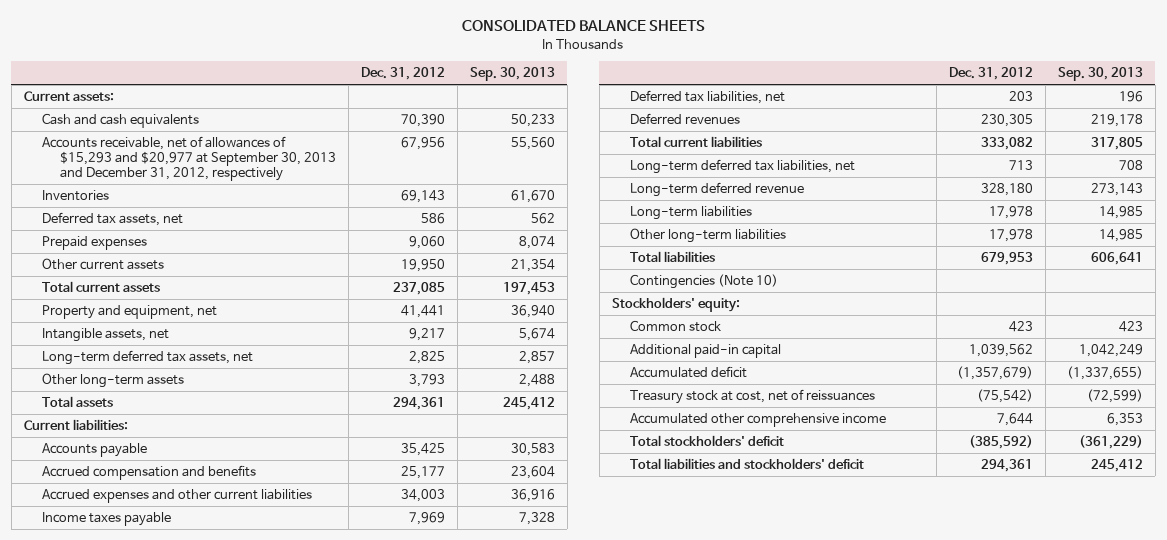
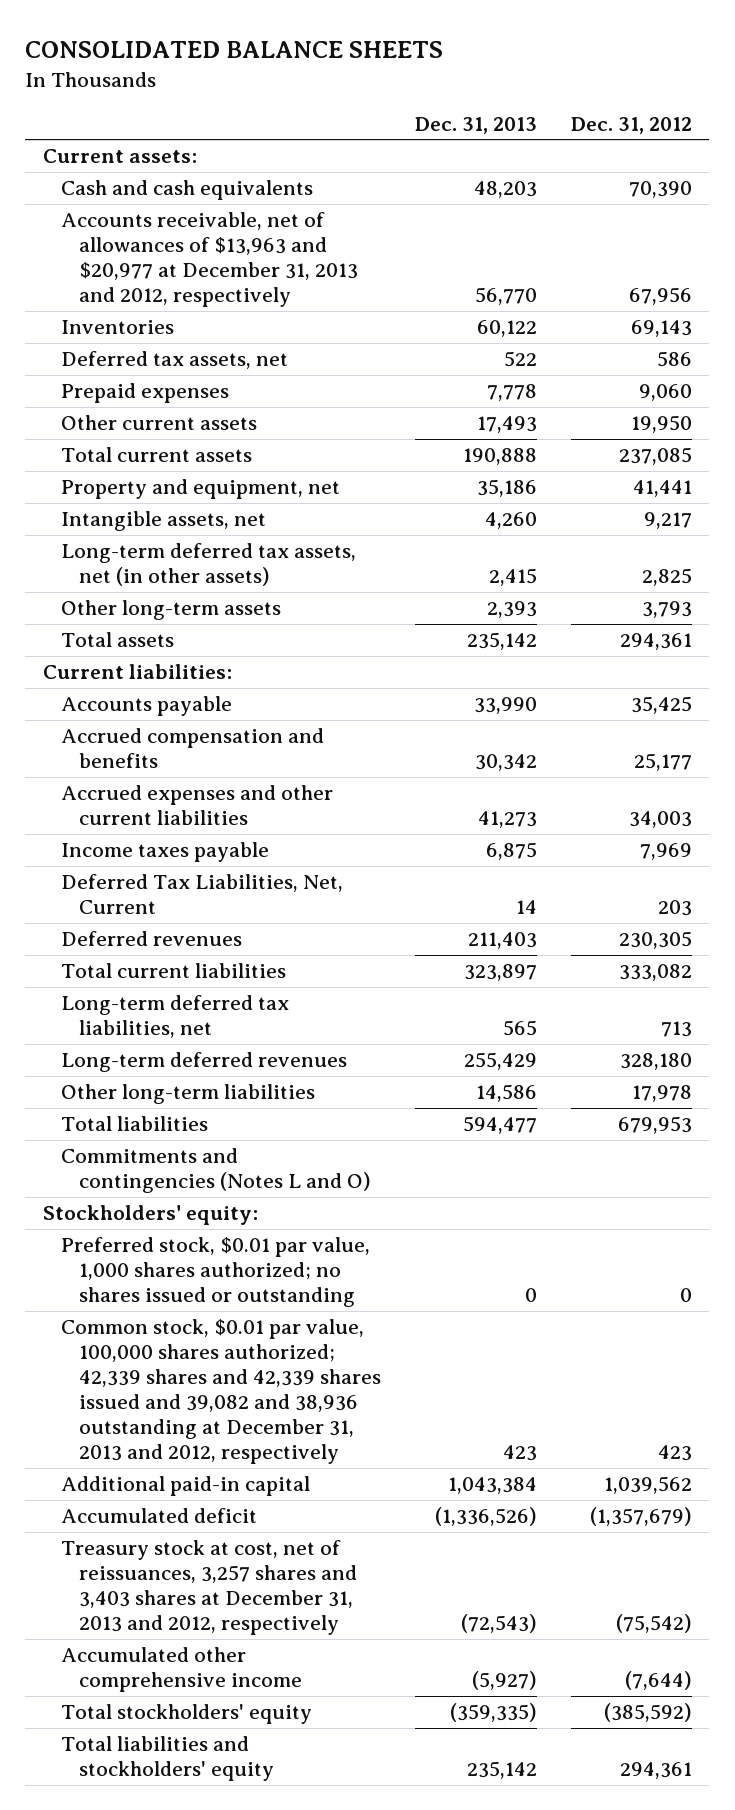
[469,67,555,82] Sep. 30, 2013 -> none
none -> [415,116,538,134] Dec. 31, 2013
[41,136,336,182] Accounts receivable, net of allowances of $15,293 and $20,977 at September 30, 2013 and December 31, 2012, respectively -> [60,212,358,308] Accounts receivable, net of allowances of $13,963 and $20,977 at December 31, 2013 and 2012, respectively
[41,350,253,366] Long-term deferred tax assets, net -> [60,543,356,587] Long-term deferred tax assets, net (in other assets)
[630,90,786,105] Deferred tax liabilities, net -> [60,874,343,915] Deferred Tax Liabilities, Net, Current
[630,206,753,221] Long-term liabilities -> none
[630,182,805,198] Long-term deferred revenue -> [60,1052,347,1073] Long-term deferred revenues
[630,274,779,290] Contingencies (Note 10) -> [60,1148,371,1194] Commitments and contingencies (Notes L and O)
none -> [60,1237,370,1308] Preferred stock, $0.01 par value, 1,000 shares authorized; no shares issued or outstanding
[630,320,722,333] Common stock -> [60,1319,381,1465] Common stock, $0.01 par value, 100,000 shares authorized; 42,339 shares and 42,339 shares issued and 39,082 and 38,936 outstanding at December 31, 2013 and 2012, respectively
[630,389,876,405] Treasury stock at cost, net of reissuances -> [60,1540,357,1636] Treasury stock at cost, net of reissuances, 3,257 shares and 3,403 shares at December 31, 2013 and 2012, respectively
[997,413,1034,427] 7,644 -> [625,1671,693,1691] (7,644)
[630,435,785,447] Total stockholders' deficit -> [60,1704,312,1725] Total stockholders' equity
[630,458,865,470] Total liabilities and stockholders' deficit -> [60,1736,274,1782] Total liabilities and stockholders' equity

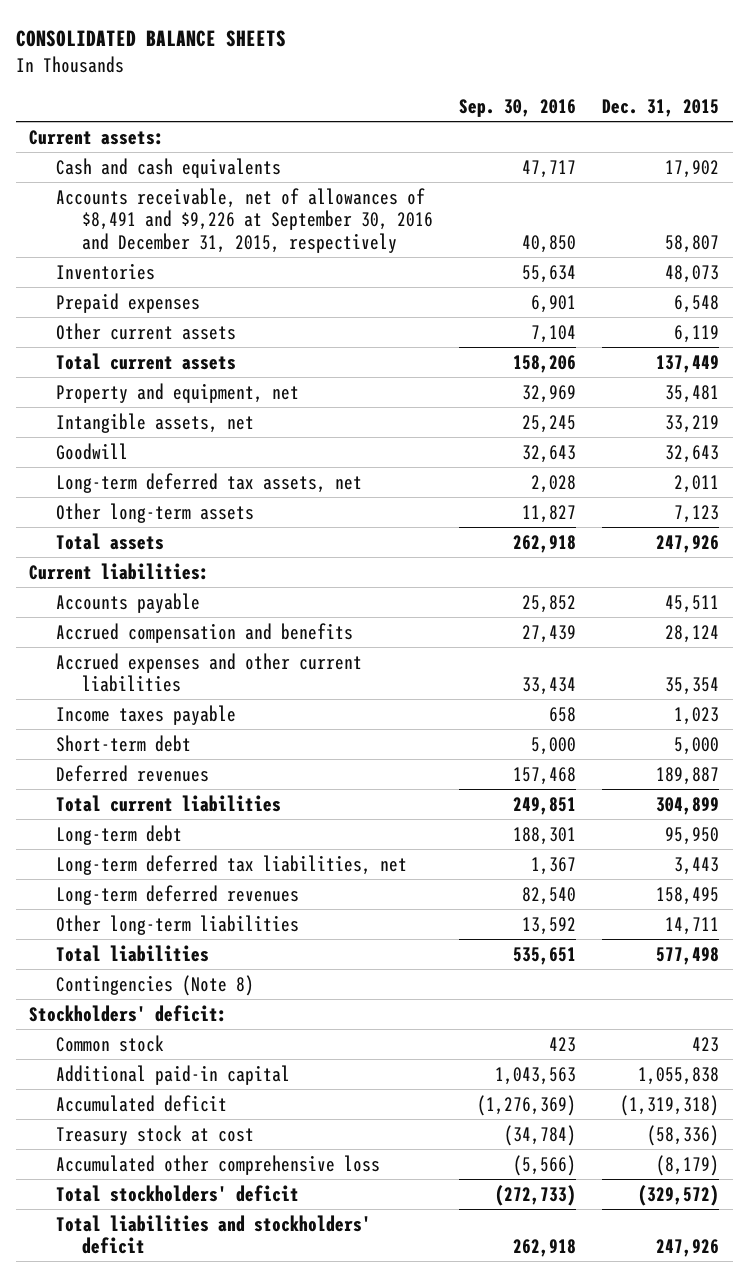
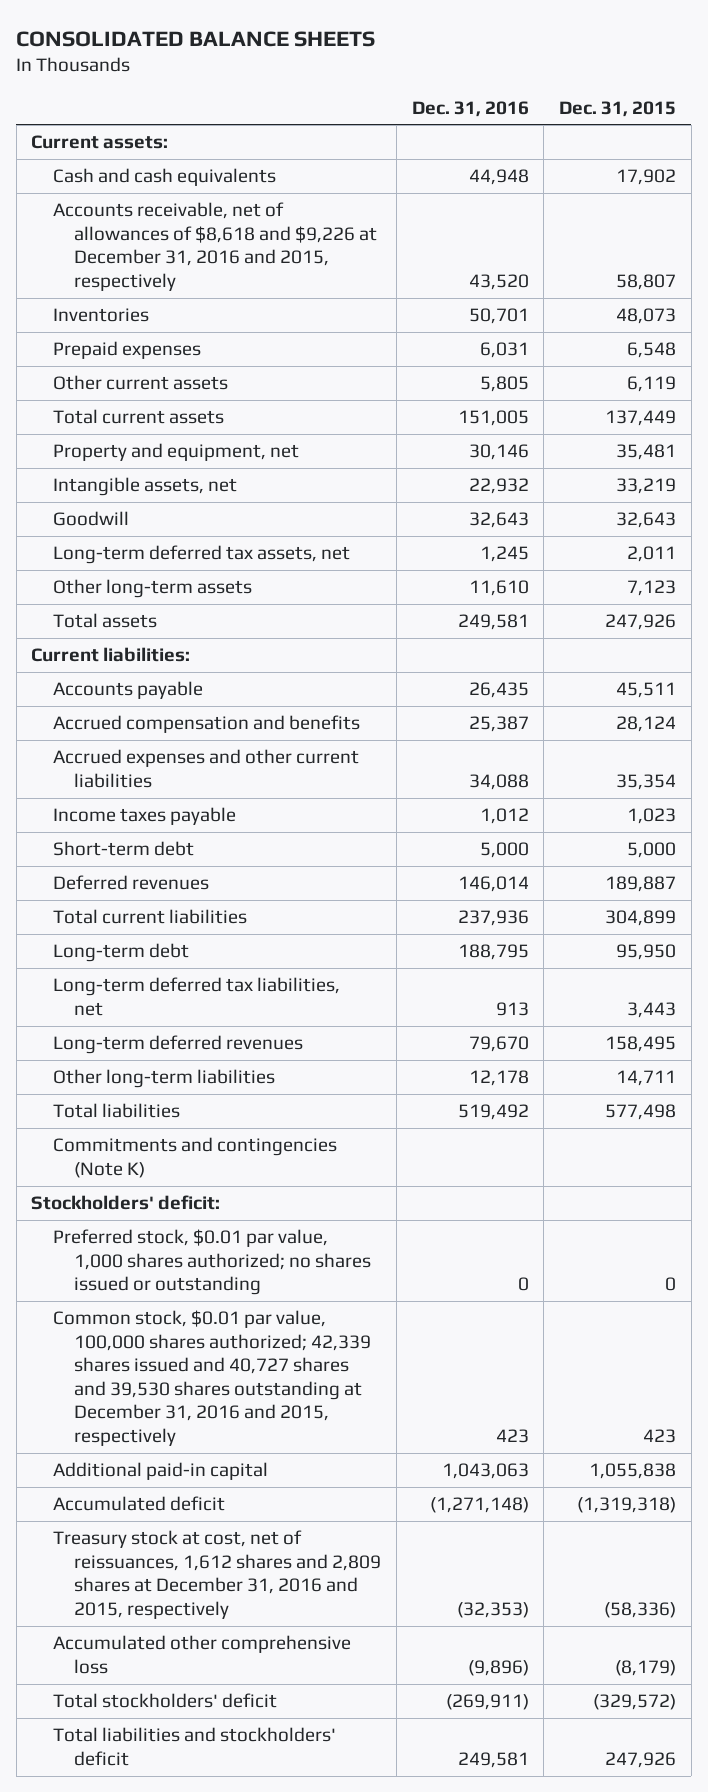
[459,99,577,118] Sep. 30, 2016 -> none
none -> [411,100,529,117] Dec. 31, 2016
[55,187,434,253] Accounts receivable, net of allowances of $8,491 and $9,226 at September 30, 2016 and December 31, 2015, respectively -> [52,202,378,291] Accounts receivable, net of allowances of $8,618 and $9,226 at December 31, 2016 and 2015, respectively
[55,974,254,996] Contingencies (Note 8) -> [52,1137,337,1178] Commitments and contingencies (Note K)
none -> [52,1229,372,1296] Preferred stock, $0.01 par value, 1,000 shares authorized; no shares issued or outstanding
[55,1034,164,1052] Common stock -> [52,1310,372,1446] Common stock, $0.01 par value, 100,000 shares authorized; 42,339 shares issued and 40,727 shares and 39,530 shares outstanding at December 31, 2016 and 2015, respectively
[55,1124,254,1145] Treasury stock at cost -> [52,1530,382,1619] Treasury stock at cost, net of reissuances, 1,612 shares and 2,809 shares at December 31, 2016 and 2015, respectively

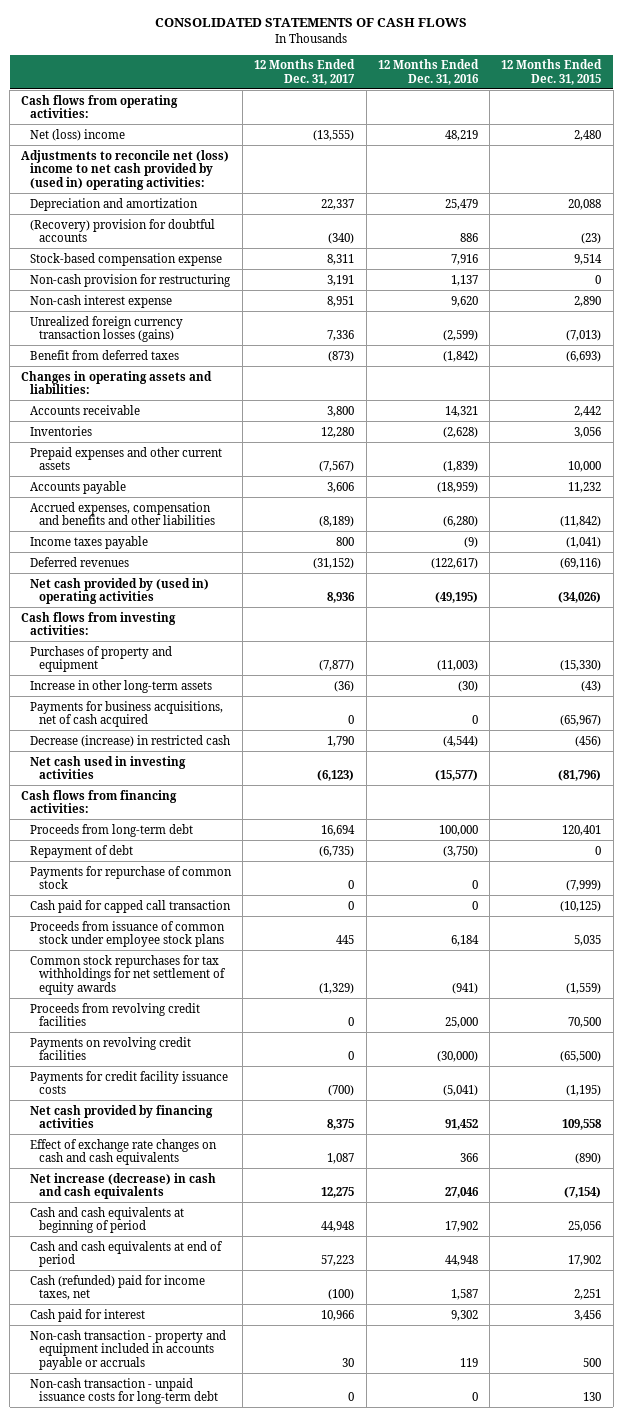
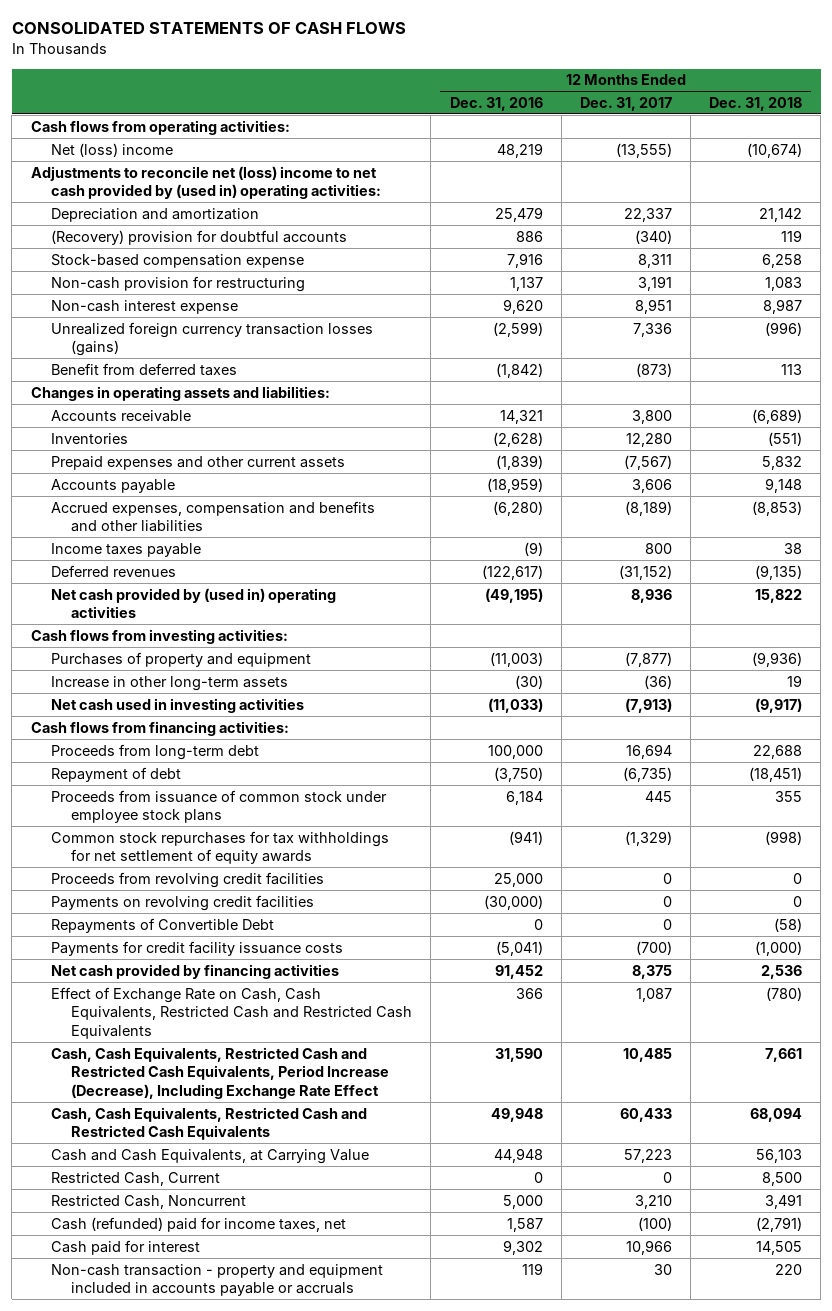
[501,59,603,85] 12 Months Ended Dec. 31, 2015 -> none
none -> [708,96,802,111] Dec. 31, 2018
[29,700,223,728] Payments for business acquisitions, net of cash acquired -> none
[29,734,230,747] Decrease (increase) in restricted cash -> none
[317,770,355,782] (6,123) -> [624,697,672,713] (7,913)
[434,770,478,782] (15,577) -> [487,697,543,713] (11,033)
[29,865,232,890] Payments for repurchase of common stock -> none
[29,899,231,913] Cash paid for capped call transaction -> none
none -> [50,917,274,933] Repayments of Convertible Debt
[29,1172,216,1200] Net increase (decrease) in cash and cash equivalents -> none
[29,1240,223,1268] Cash and cash equivalents at end of period -> none
[29,1138,217,1166] Effect of exchange rate changes on cash and cash equivalents -> [50,986,413,1040] Effect of Exchange Rate on Cash, Cash Equivalents, Restricted Cash and Restricted Cash Equivalents
none -> [50,1046,390,1100] Cash, Cash Equivalents, Restricted Cash and Restricted Cash Equivalents, Period Increase (Decrease), Including Exchange Rate Effect
none -> [50,1106,367,1141] Cash, Cash Equivalents, Restricted Cash and Restricted Cash Equivalents
[29,1206,184,1234] Cash and cash equivalents at beginning of period -> [50,1148,369,1164] Cash and Cash Equivalents, at Carrying Value
[321,1221,355,1233] 44,948 -> [623,1148,672,1163] 57,223
[444,1221,478,1233] 17,902 -> [493,1147,543,1163] 44,948
none -> [50,1171,220,1186] Restricted Cash, Current
none -> [50,1194,246,1209] Restricted Cash, Noncurrent
[29,1377,218,1405] Non-cash transaction - unpaid issuance costs for long-term debt -> none

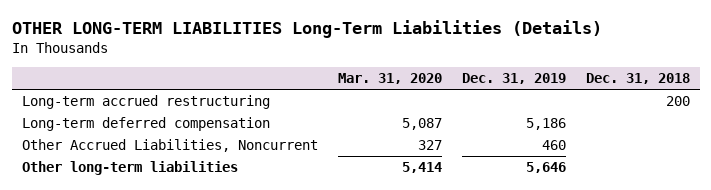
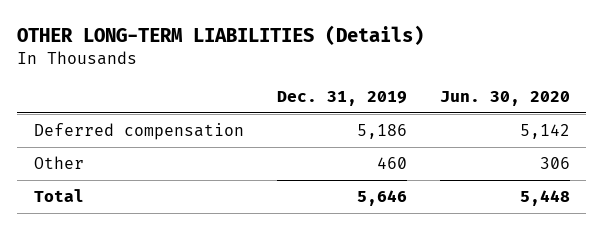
[11,19,602,38] OTHER LONG-TERM LIABILITIES Long-Term Liabilities (Details) -> [17,25,425,46] OTHER LONG-TERM LIABILITIES (Details)
[337,73,442,85] Mar. 31, 2020 -> none
[585,73,690,85] Dec. 31, 2018 -> none
none -> [439,91,570,107] Jun. 30, 2020
[21,95,270,110] Long-term accrued restructuring -> none
[21,117,270,132] Long-term deferred compensation -> [33,122,244,140] Deferred compensation
[21,139,318,153] Other Accrued Liabilities, Noncurrent -> [33,155,84,169] Other
[21,161,238,176] Other long-term liabilities -> [33,188,84,202] Total

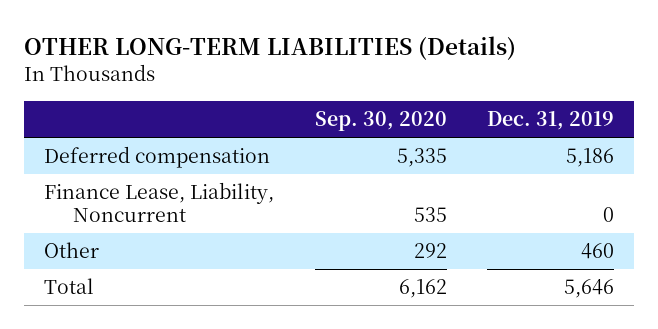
[439,91,570,107] Jun. 30, 2020 -> none
none -> [314,111,447,132] Sep. 30, 2020
none -> [44,182,275,223] Finance Lease, Liability, Noncurrent

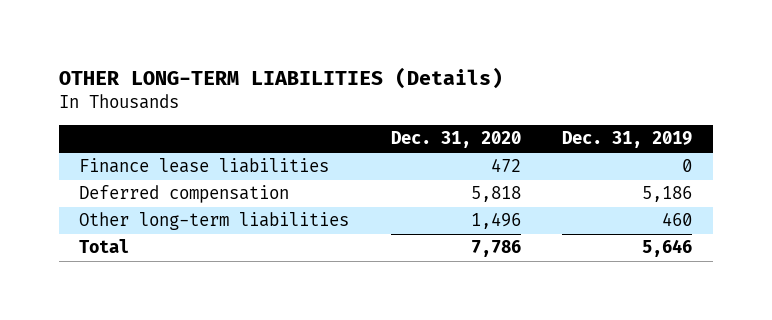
[314,111,447,132] Sep. 30, 2020 -> none
none -> [390,131,521,149] Dec. 31, 2020
none -> [79,158,330,174] Finance lease liabilities
[44,182,275,223] Finance Lease, Liability, Noncurrent -> none
[44,242,100,259] Other -> none
none -> [79,212,350,231] Other long-term liabilities

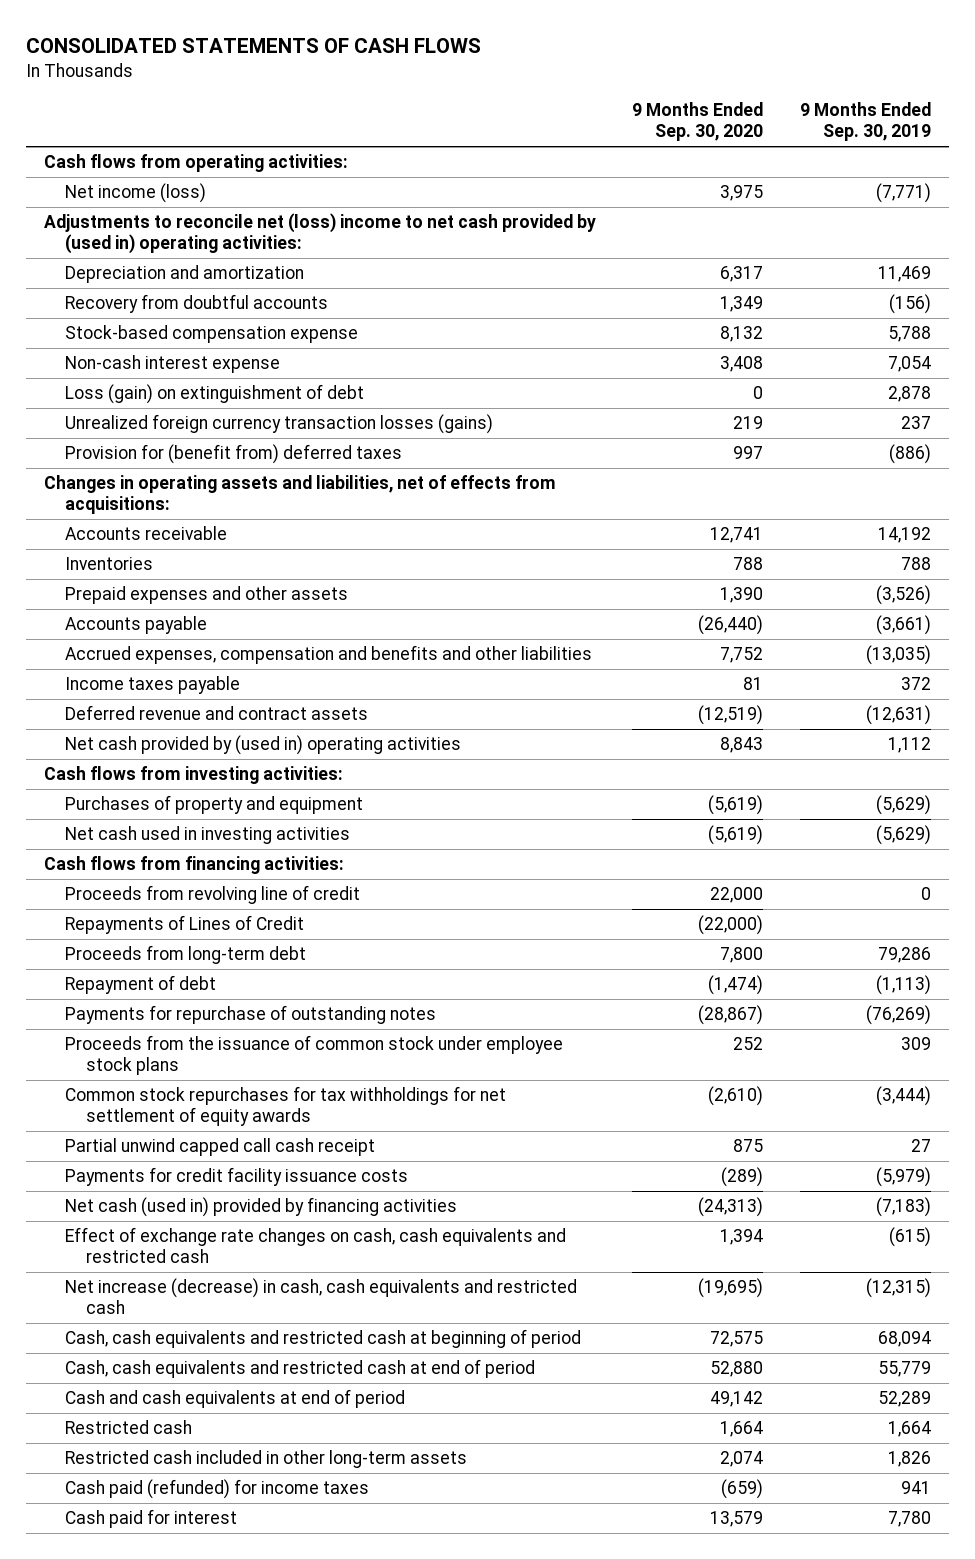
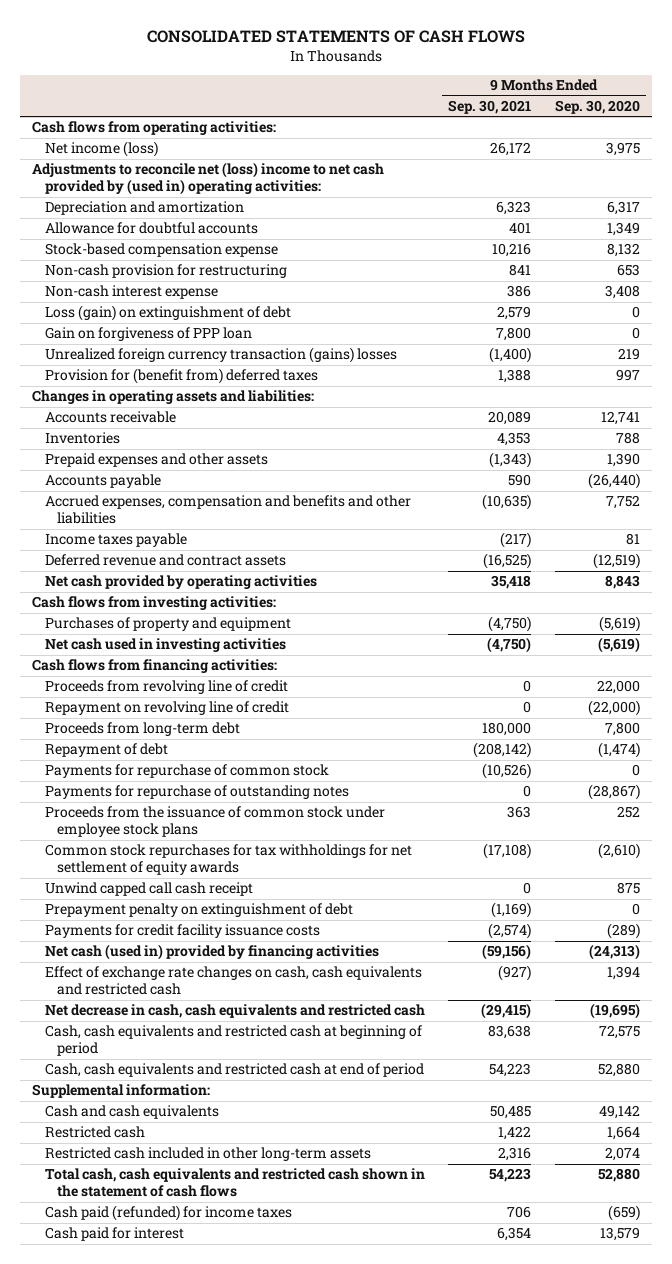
[799,102,931,142] 9 Months Ended Sep. 30, 2019 -> none
none -> [448,100,532,115] Sep. 30, 2021
[65,294,329,314] Recovery from doubtful accounts -> [44,222,258,235] Allowance for doubtful accounts
none -> [44,264,287,279] Non-cash provision for restructuring
none -> [44,327,252,342] Gain on forgiveness of PPP loan
[65,414,494,435] Unrealized foreign currency transaction losses (gains) -> [44,347,397,364] Unrealized foreign currency transaction (gains) losses
[44,475,557,515] Changes in operating assets and liabilities, net of effects from acquisitions: -> [32,390,315,405] Changes in operating assets and liabilities:
[65,735,462,756] Net cash provided by (used in) operating activities -> [44,575,317,590] Net cash provided by operating activities
[65,915,305,935] Repayments of Lines of Credit -> [44,701,289,716] Repayment on revolving line of credit
none -> [44,764,329,779] Payments for repurchase of common stock
[65,1138,376,1157] Partial unwind capped call cash receipt -> [44,882,253,897] Unwind capped call cash receipt
none -> [44,903,353,918] Prepayment penalty on extinguishment of debt
[65,1278,578,1315] Net increase (decrease) in cash, cash equivalents and restricted cash -> [44,1004,425,1019] Net decrease in cash, cash equivalents and restricted cash
none -> [32,1084,211,1099] Supplemental information:
[65,1389,406,1409] Cash and cash equivalents at end of period -> [44,1105,219,1120] Cash and cash equivalents
none -> [44,1168,425,1198] Total cash, cash equivalents and restricted cash shown in the statement of cash flows

